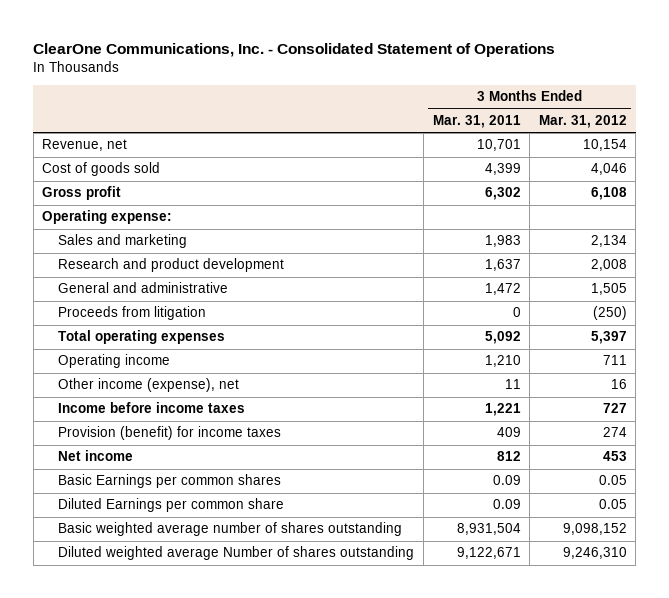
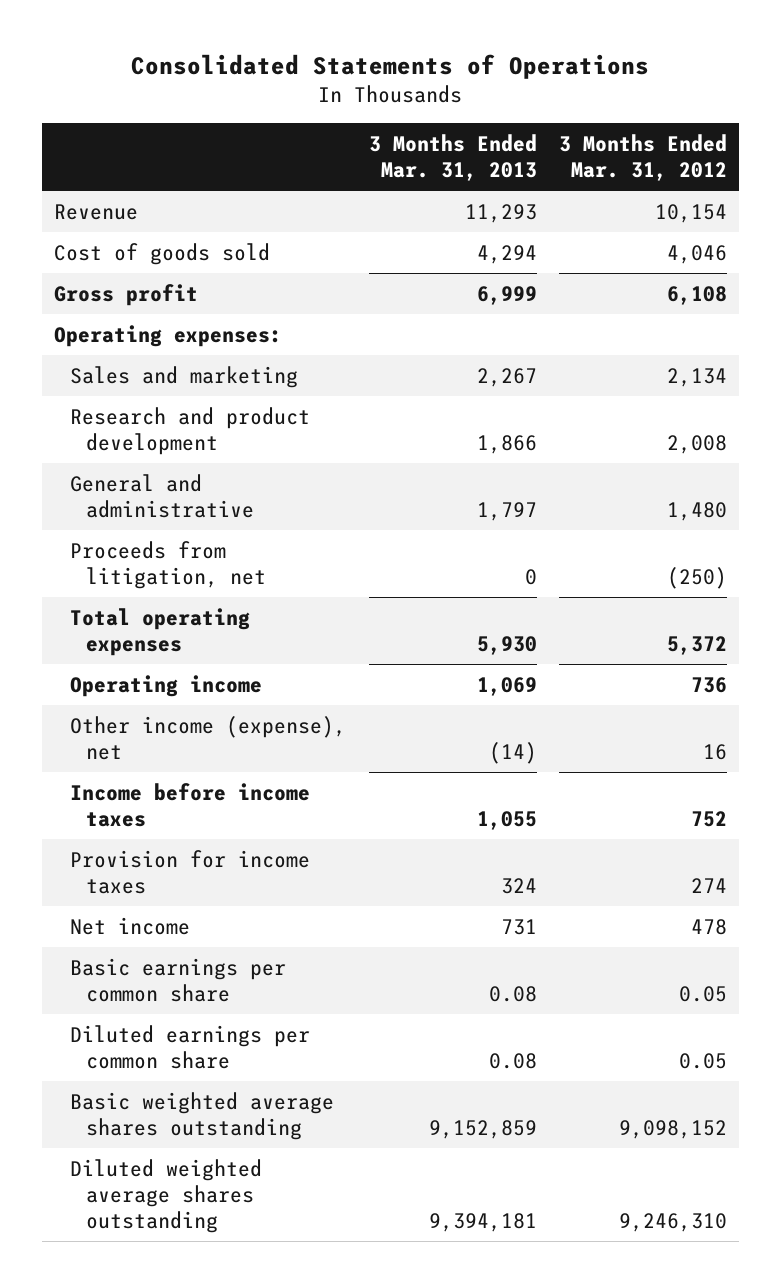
[33,42,556,57] ClearOne Communications, Inc. - Consolidated Statement of Operations -> [131,54,650,80] Consolidated Statements of Operations
[432,114,521,128] Mar. 31, 2011 -> none
none -> [368,133,537,182] 3 Months Ended Mar. 31, 2013
[42,139,128,152] Revenue, net -> [53,203,138,220] Revenue
[42,210,173,225] Operating expense: -> [53,324,282,347] Operating expenses:
[590,283,627,296] 1,505 -> [667,501,728,521] 1,480
[58,306,207,321] Proceeds from litigation -> [69,540,267,589] Proceeds from litigation, net
[590,331,627,345] 5,397 -> [667,635,728,655] 5,372
[602,355,627,366] 711 -> [691,676,728,693] 736
[602,403,627,414] 727 -> [691,810,728,827] 752
[58,426,282,441] Provision (benefit) for income taxes -> [69,849,310,894] Provision for income taxes
[602,451,627,462] 453 -> [691,918,728,935] 478
[58,474,282,489] Basic Earnings per common shares -> [69,957,286,1002] Basic earnings per common share
[58,498,285,513] Diluted Earnings per common share -> [69,1024,310,1069] Diluted earnings per common share
[58,522,403,537] Basic weighted average number of shares outstanding -> [69,1091,334,1140] Basic weighted average shares outstanding
[58,546,415,561] Diluted weighted average Number of shares outstanding -> [69,1158,262,1234] Diluted weighted average shares outstanding

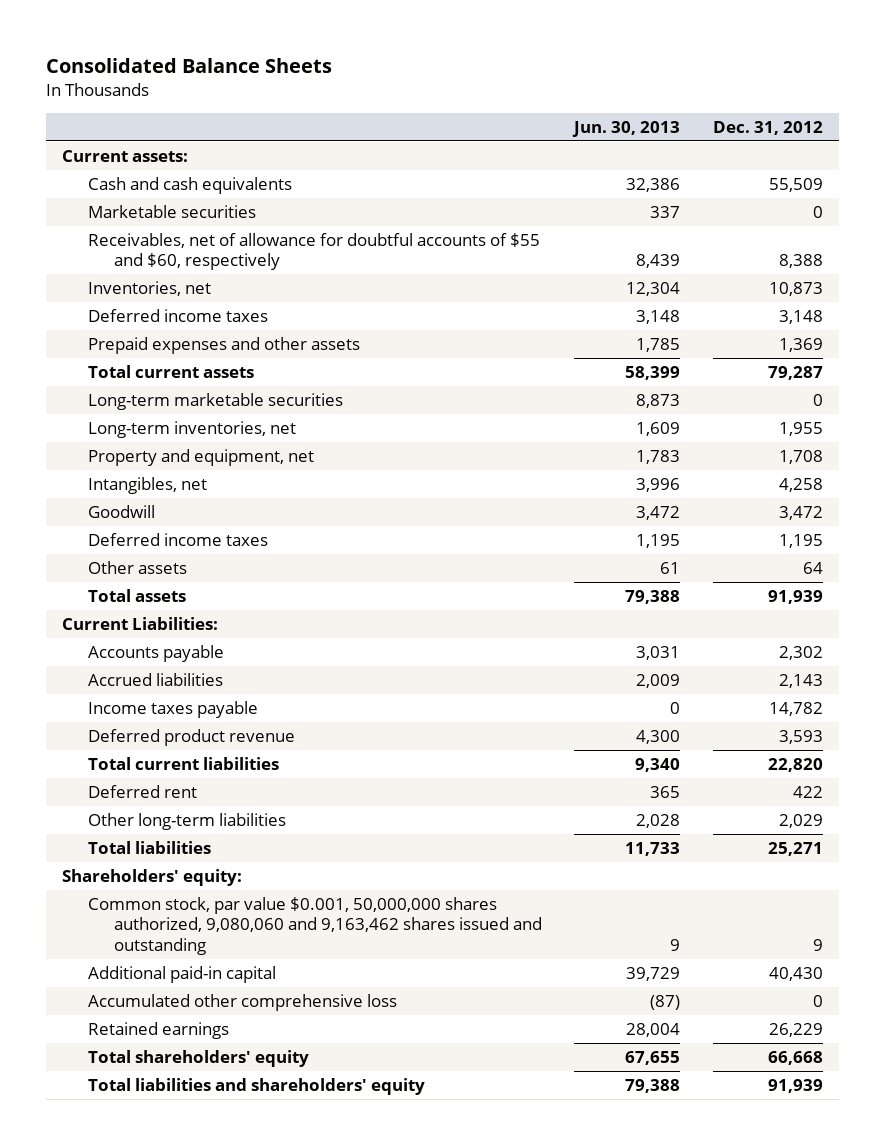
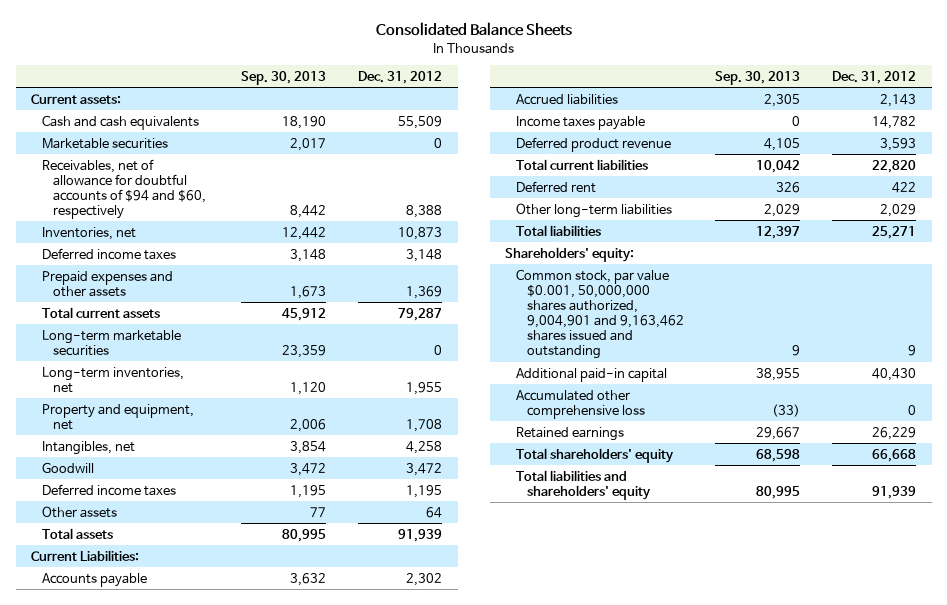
[572,120,681,137] Jun. 30, 2013 -> none
none -> [241,70,327,85] Sep. 30, 2013
[88,233,541,271] Receivables, net of allowance for doubtful accounts of $55 and $60, respectively -> [42,158,206,219] Receivables, net of allowance for doubtful accounts of $94 and $60, respectively
[88,897,542,955] Common stock, par value $0.001, 50,000,000 shares authorized, 9,080,060 and 9,163,462 shares issued and outstanding -> [516,268,684,360] Common stock, par value $0.001, 50,000,000 shares authorized, 9,004,901 and 9,163,462 shares issued and outstanding

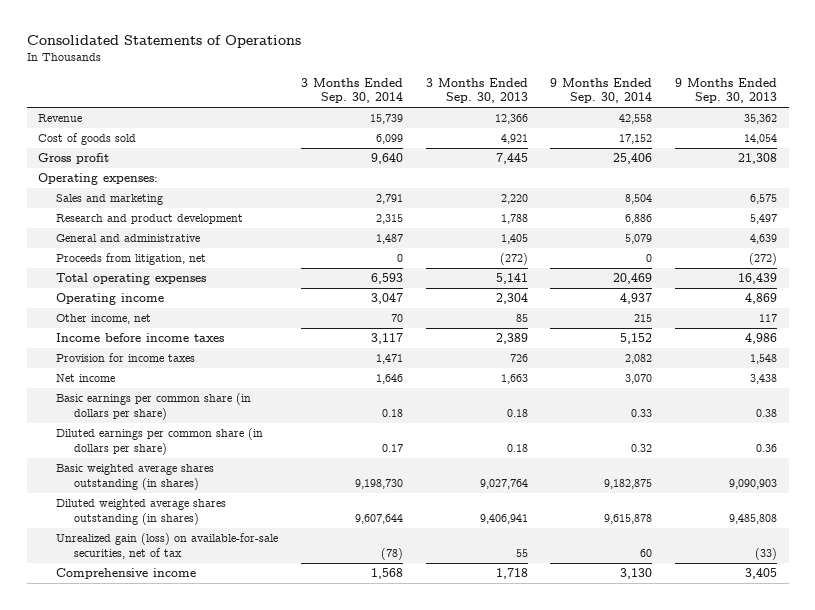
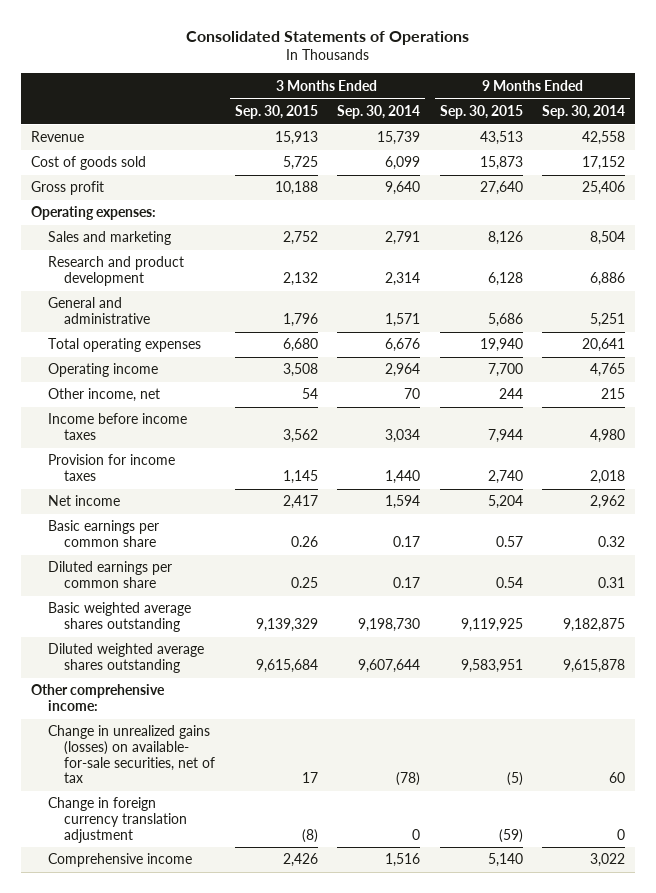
[425,77,528,104] 3 Months Ended Sep. 30, 2013 -> none
[675,77,778,104] 9 Months Ended Sep. 30, 2013 -> none
none -> [234,105,318,120] Sep. 30, 2015
none -> [439,105,523,120] Sep. 30, 2015
[56,253,207,266] Proceeds from litigation, net -> none
[375,214,403,225] 2,315 -> [385,272,421,287] 2,314
[375,234,403,245] 1,487 -> [385,313,421,328] 1,571
[625,234,653,245] 5,079 -> [590,313,626,328] 5,251
[370,273,403,285] 6,593 -> [385,338,421,353] 6,676
[613,273,653,285] 20,469 -> [582,338,626,353] 20,641
[370,293,403,305] 3,047 -> [385,363,421,378] 2,964
[620,293,653,305] 4,937 -> [590,363,626,378] 4,765
[370,333,403,345] 3,117 -> [385,429,421,444] 3,034
[620,333,653,345] 5,152 -> [590,429,626,444] 4,980
[375,354,403,365] 1,471 -> [385,470,421,485] 1,440
[625,354,653,365] 2,082 -> [590,470,626,485] 2,018
[375,374,403,385] 1,646 -> [385,495,421,510] 1,594
[625,374,653,385] 3,070 -> [590,495,626,510] 2,962
[56,393,252,420] Basic earnings per common share (in dollars per share) -> [47,520,159,548] Basic earnings per common share
[381,408,403,417] 0.18 -> [393,536,421,548] 0.17
[631,408,653,417] 0.33 -> [598,536,626,548] 0.32
[56,428,264,455] Diluted earnings per common share (in dollars per share) -> [47,561,172,589] Diluted earnings per common share
[631,443,653,452] 0.32 -> [598,577,626,589] 0.31
[56,464,215,490] Basic weighted average shares outstanding (in shares) -> [47,602,191,633] Basic weighted average shares outstanding
[56,499,227,525] Diluted weighted average shares outstanding (in shares) -> [47,643,204,674] Diluted weighted average shares outstanding
none -> [31,684,166,712] Other comprehensive income:
[56,533,279,559] Unrealized gain (loss) on available-for-sale securities, net of tax -> [47,725,215,784] Change in unrealized gains (losses) on available- for-sale securities, net of tax
none -> [47,797,187,843] Change in foreign currency translation adjustment
[370,568,403,580] 1,568 -> [385,853,421,868] 1,516
[620,568,653,580] 3,130 -> [590,853,626,868] 3,022

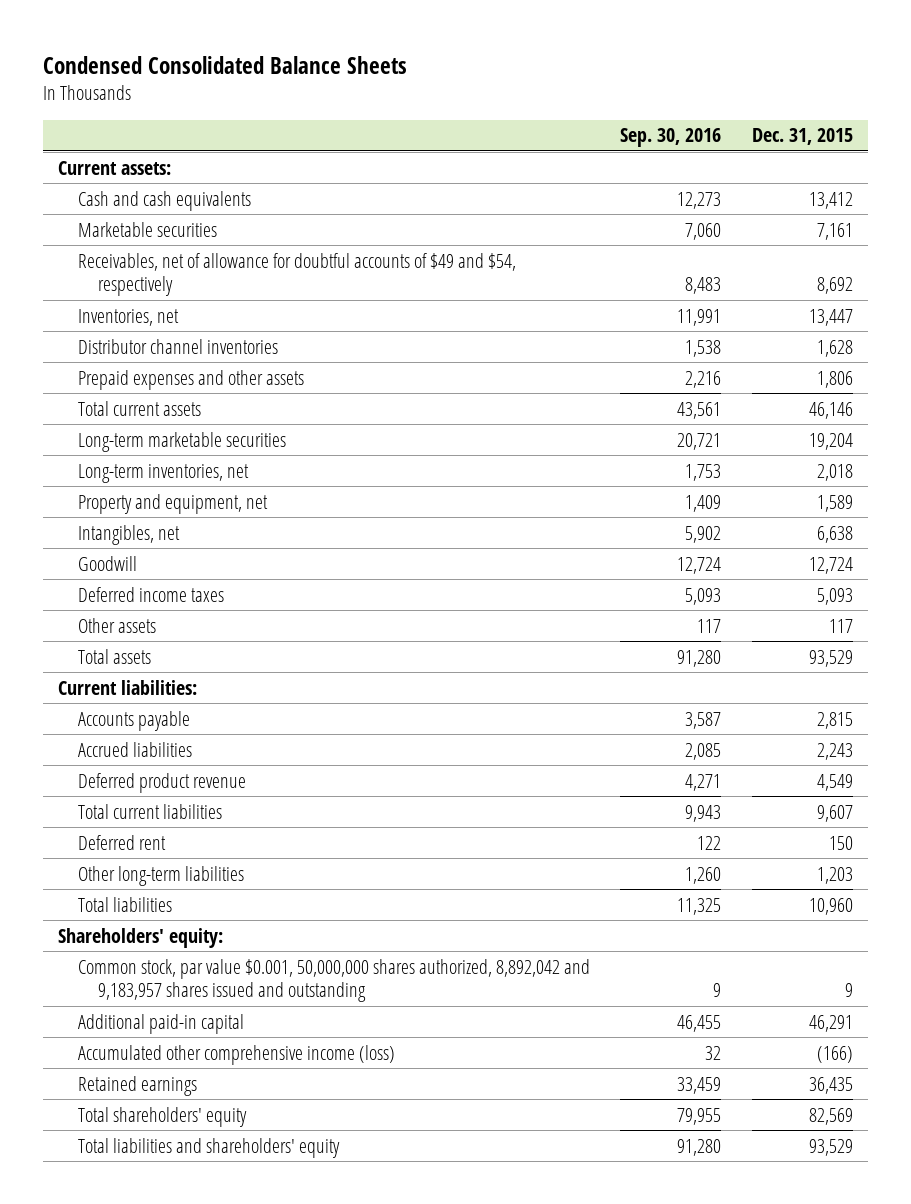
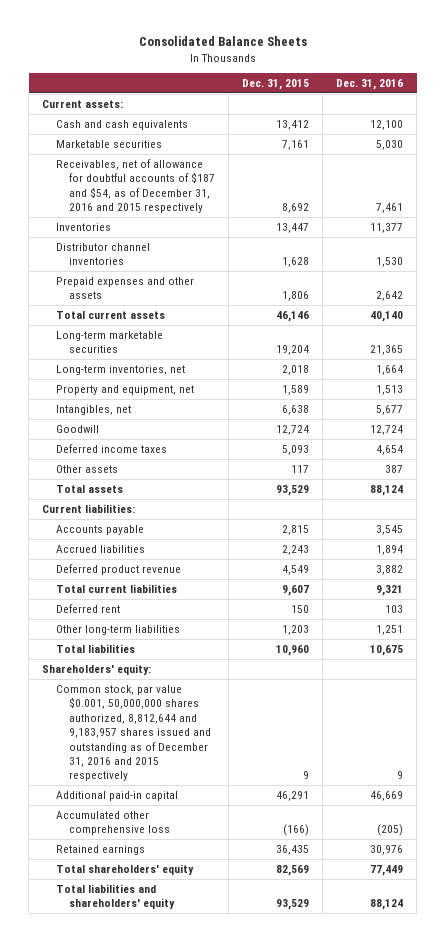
[43,55,408,74] Condensed Consolidated Balance Sheets -> [138,36,307,47] Consolidated Balance Sheets
[620,128,722,148] Sep. 30, 2016 -> none
none -> [336,78,404,90] Dec. 31, 2016
[78,252,517,297] Receivables, net of allowance for doubtful accounts of $49 and $54, respectively -> [55,159,215,214] Receivables, net of allowance for doubtful accounts of $187 and $54, as of December 31, 2016 and 2015 respectively
[78,308,180,326] Inventories, net -> [55,223,111,232] Inventories
[78,958,591,1003] Common stock, par value $0.001, 50,000,000 shares authorized, 8,892,042 and 9,183,957 shares issued and outstanding -> [55,685,211,782] Common stock, par value $0.001, 50,000,000 shares authorized, 8,812,644 and 9,183,957 shares issued and outstanding as of December 31, 2016 and 2015 respectively
[78,1044,396,1065] Accumulated other comprehensive income (loss) -> [55,811,170,836] Accumulated other comprehensive loss

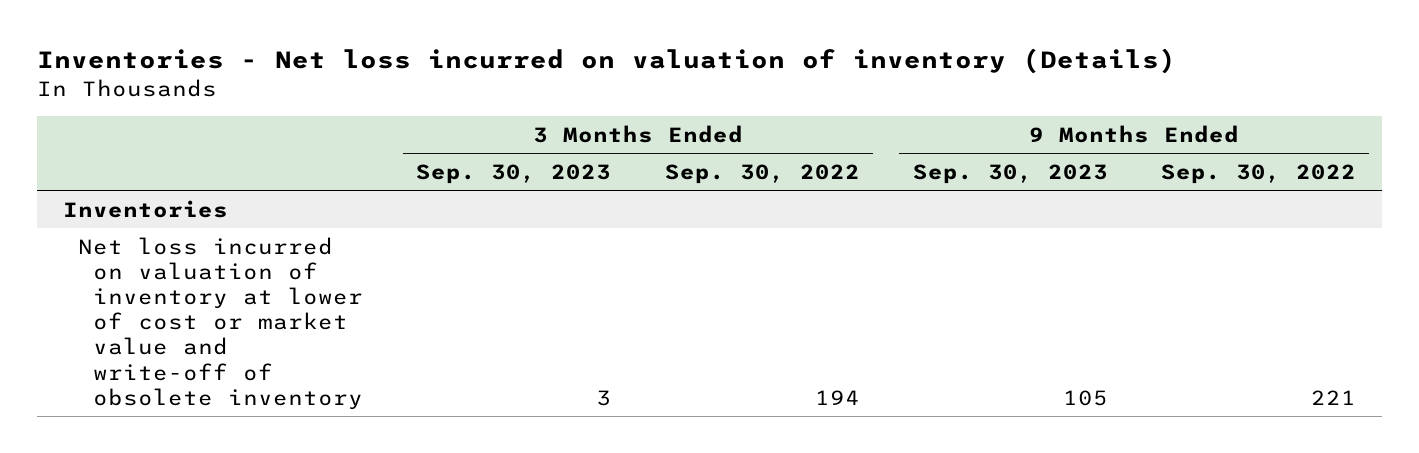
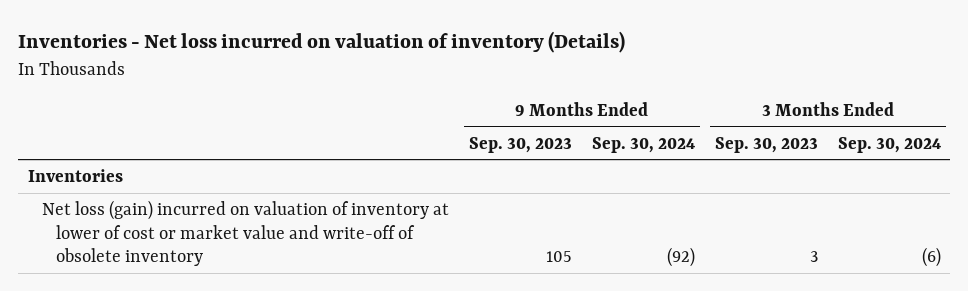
[664,164,860,185] Sep. 30, 2022 -> none
[1160,164,1356,185] Sep. 30, 2022 -> none
none -> [591,136,695,153] Sep. 30, 2024
none -> [837,136,941,153] Sep. 30, 2024
[78,236,364,410] Net loss incurred on valuation of inventory at lower of cost or market value and write-off of obsolete inventory -> [41,199,449,267] Net loss (gain) incurred on valuation of inventory at lower of cost or market value and write-off of obsolete inventory

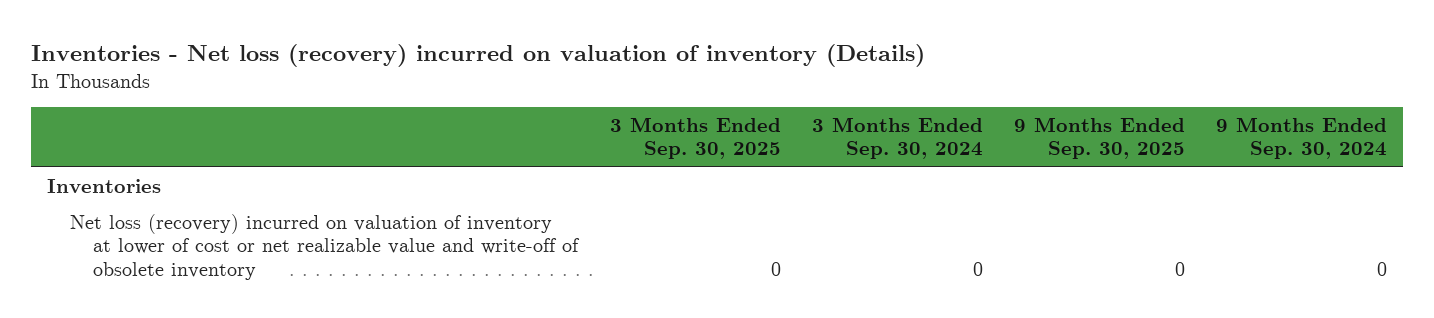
[17,31,625,54] Inventories - Net loss incurred on valuation of inventory (Details) -> [31,44,926,68] Inventories - Net loss (recovery) incurred on valuation of inventory (Details)
[468,136,572,153] Sep. 30, 2023 -> none
[714,136,818,153] Sep. 30, 2023 -> none
none -> [609,116,781,160] 3 Months Ended Sep. 30, 2025
none -> [1014,116,1186,160] 9 Months Ended Sep. 30, 2025
[41,199,449,267] Net loss (gain) incurred on valuation of inventory at lower of cost or market value and write-off of obsolete inventory -> [70,213,581,280] Net loss (recovery) incurred on valuation of inventory at lower of cost or net realizable value and write-off of obsolete inventory
[666,247,695,268] (92) -> [1377,261,1388,276] 0
[921,247,941,268] (6) -> [972,261,983,276] 0

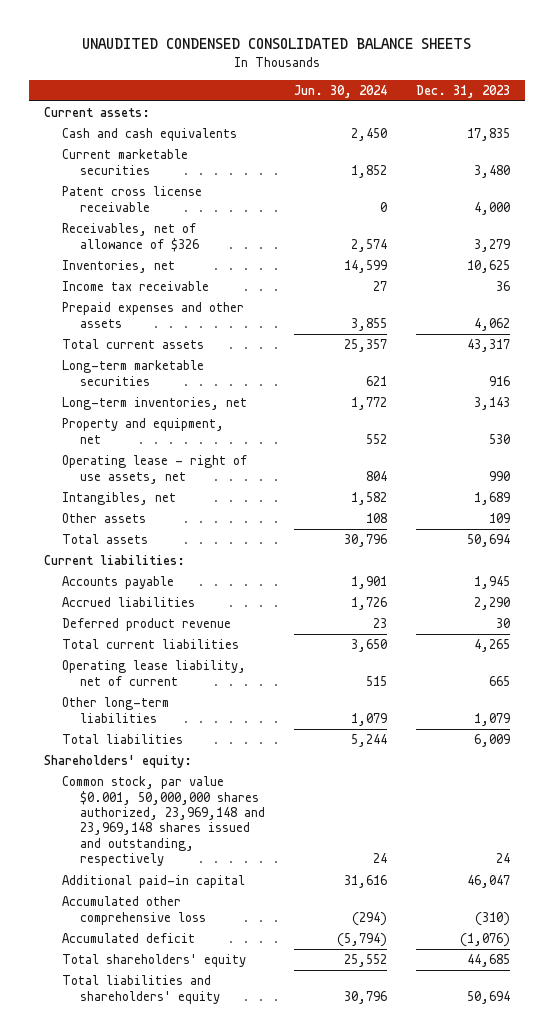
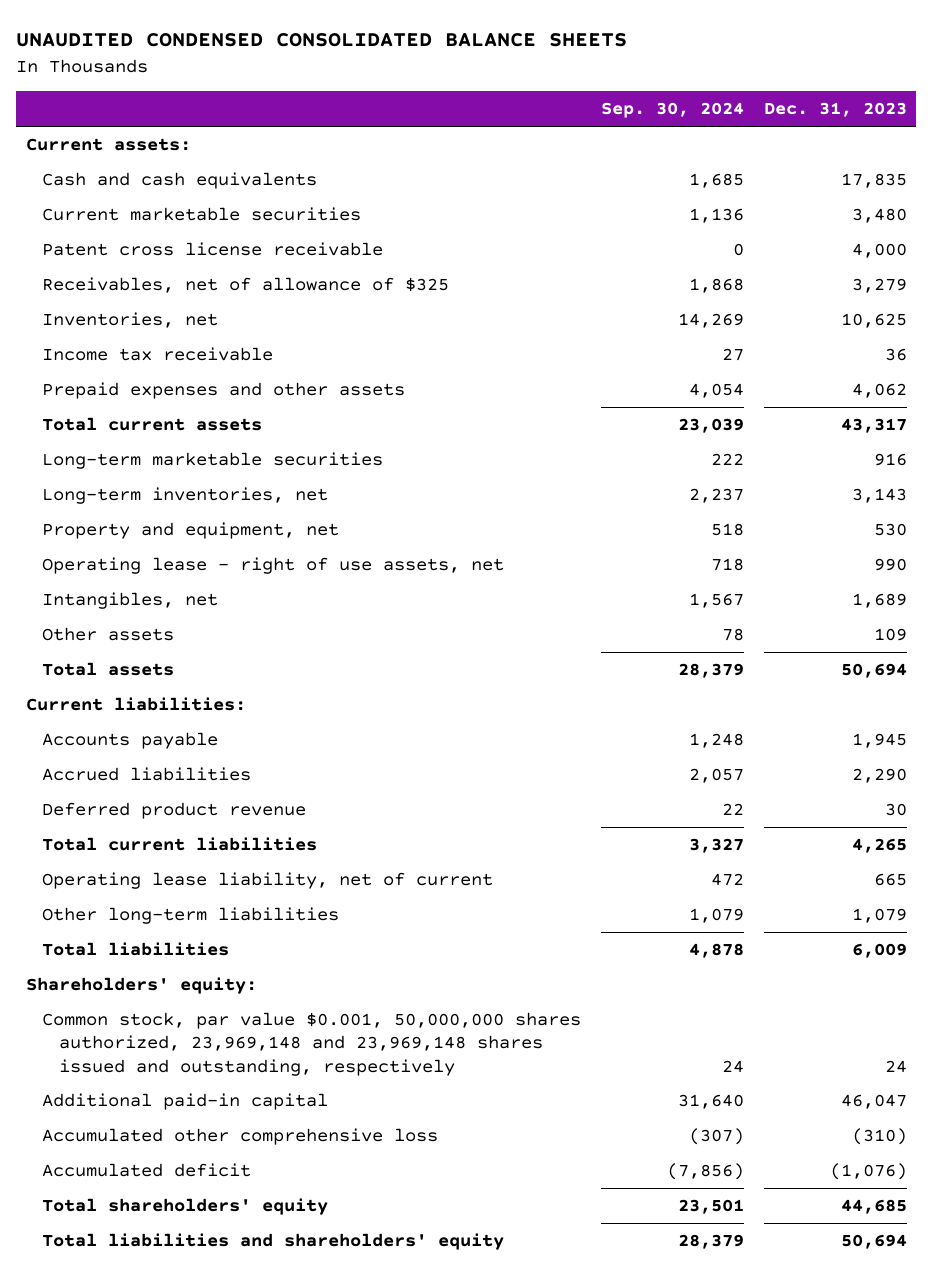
[294,84,388,98] Jun. 30, 2024 -> none
none -> [601,102,745,119] Sep. 30, 2024
[61,223,199,252] Receivables, net of allowance of $326 -> [42,277,450,294] Receivables, net of allowance of $325

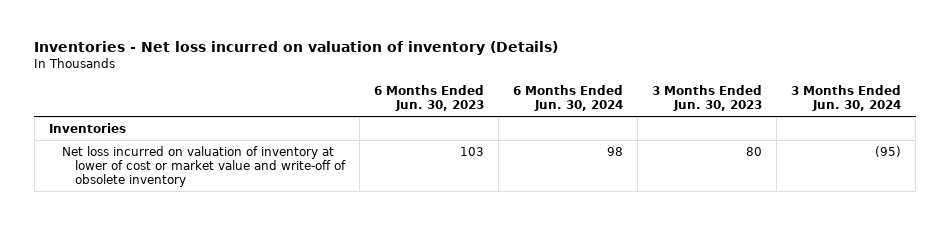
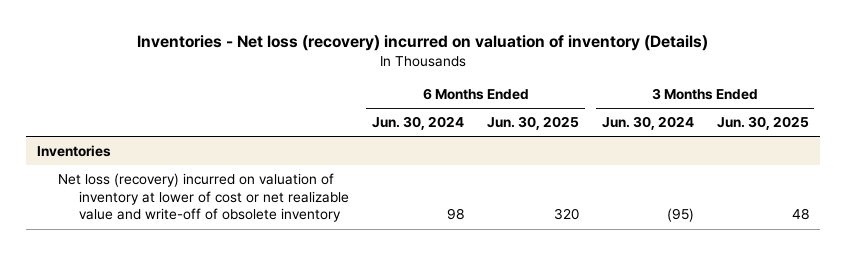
[34,41,559,56] Inventories - Net loss incurred on valuation of inventory (Details) -> [136,35,708,52] Inventories - Net loss (recovery) incurred on valuation of inventory (Details)
[374,85,485,112] 6 Months Ended Jun. 30, 2023 -> none
[652,85,763,112] 3 Months Ended Jun. 30, 2023 -> none
none -> [487,116,580,131] Jun. 30, 2025
none -> [716,116,809,131] Jun. 30, 2025
[62,145,347,187] Net loss incurred on valuation of inventory at lower of cost or market value and write-off of obsolete inventory -> [58,173,350,223] Net loss (recovery) incurred on valuation of inventory at lower of cost or net realizable value and write-off of obsolete inventory

